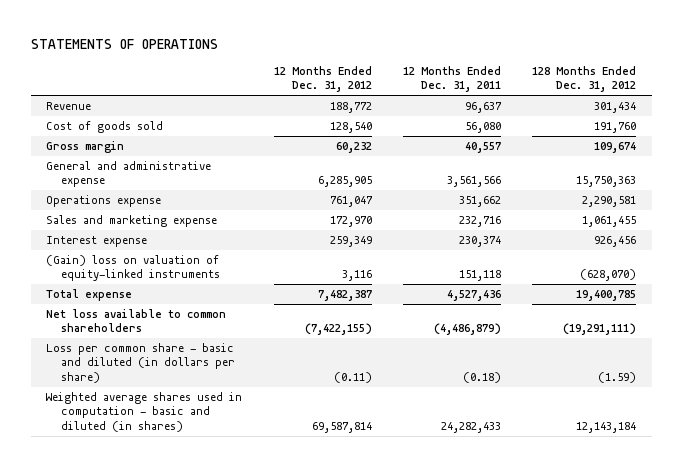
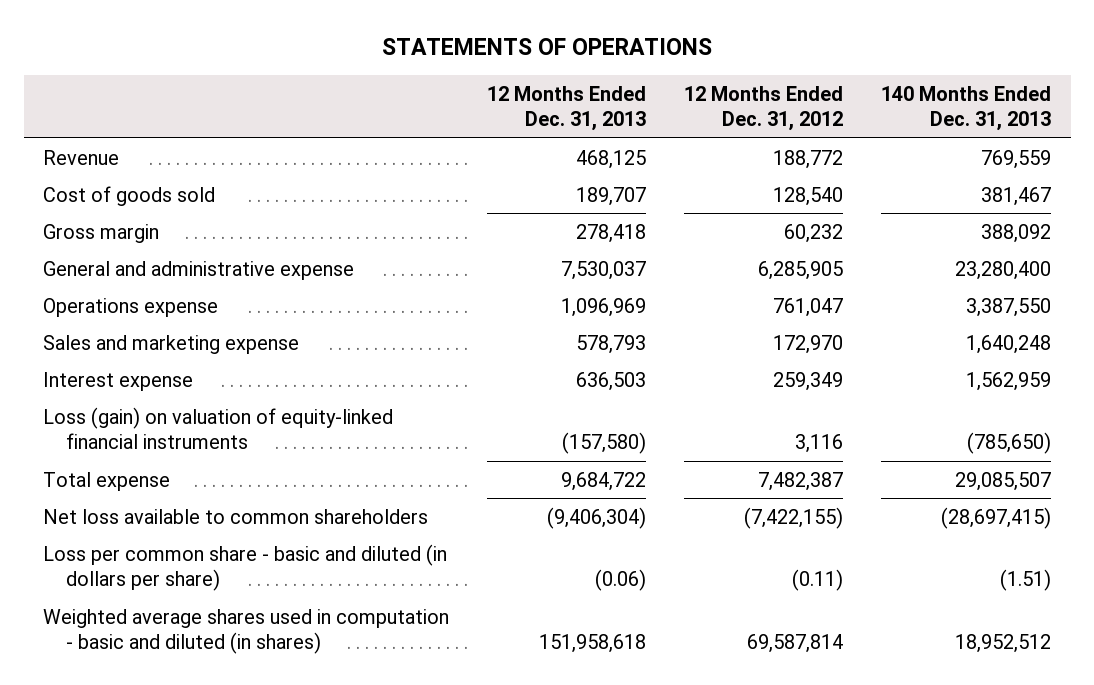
[402,65,501,93] 12 Months Ended Dec. 31, 2011 -> none
[532,65,637,93] 128 Months Ended Dec. 31, 2012 -> none
none -> [487,85,647,132] 12 Months Ended Dec. 31, 2013
none -> [881,85,1052,132] 140 Months Ended Dec. 31, 2013
[46,255,220,282] (Gain) loss on valuation of equity-linked instruments -> [42,406,393,450] Loss (gain) on valuation of equity-linked financial instruments

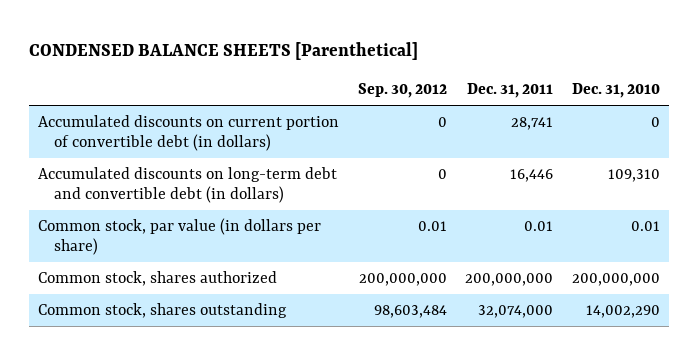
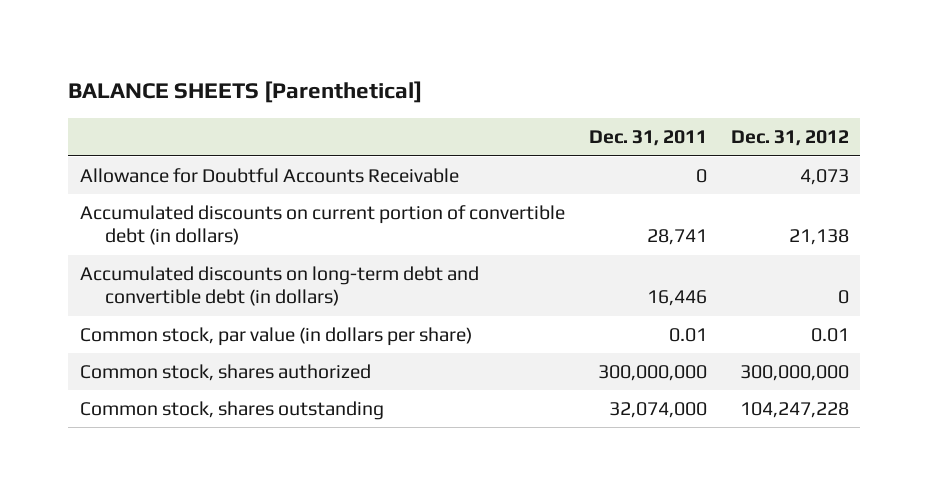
[29,42,419,61] CONDENSED BALANCE SHEETS [Parenthetical] -> [67,81,422,104] BALANCE SHEETS [Parenthetical]
[357,83,447,99] Sep. 30, 2012 -> none
[571,83,660,99] Dec. 31, 2010 -> none
none -> [730,130,849,147] Dec. 31, 2012
none -> [79,168,459,184] Allowance for Doubtful Accounts Receivable
[465,272,554,286] 200,000,000 -> [597,365,707,382] 300,000,000

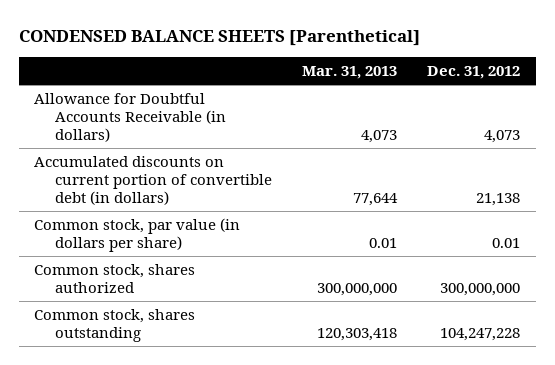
[67,81,422,104] BALANCE SHEETS [Parenthetical] -> [19,30,421,47] CONDENSED BALANCE SHEETS [Parenthetical]
[588,130,707,147] Dec. 31, 2011 -> none
none -> [302,66,398,80] Mar. 31, 2013
[79,168,459,184] Allowance for Doubtful Accounts Receivable -> [34,92,226,142] Allowance for Doubtful Accounts Receivable (in dollars)
[79,266,479,307] Accumulated discounts on long-term debt and convertible debt (in dollars) -> none

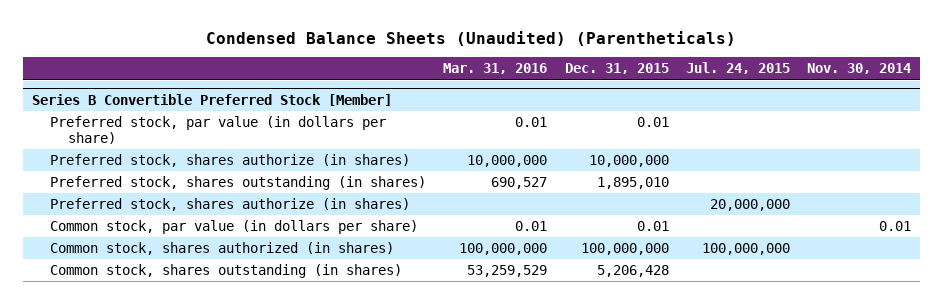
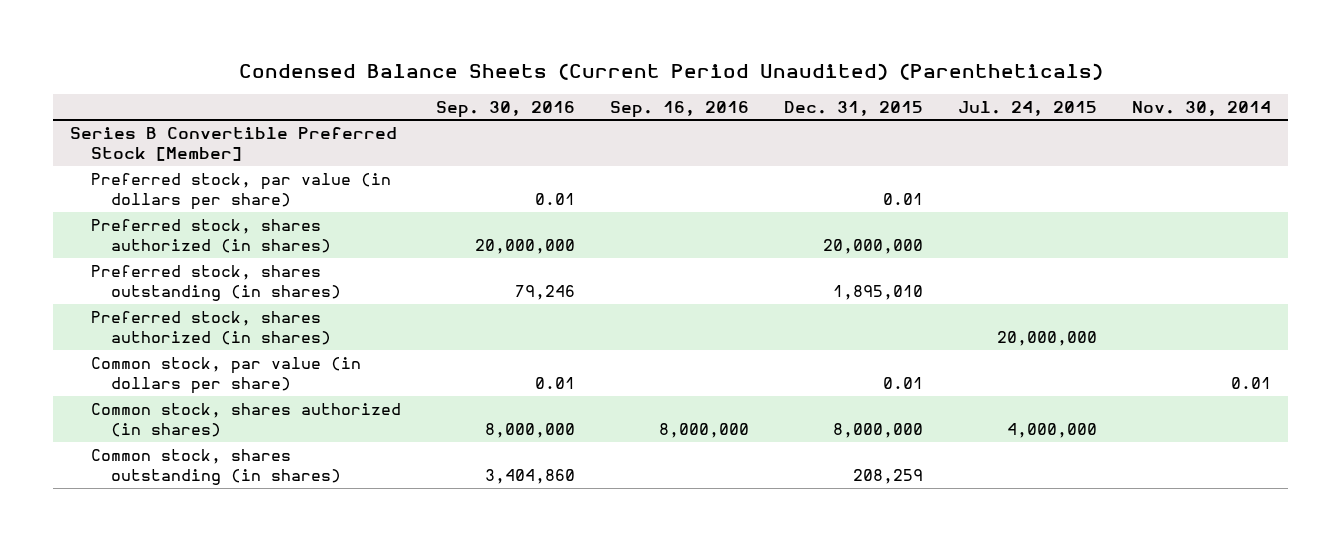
[206,31,737,47] Condensed Balance Sheets (Unaudited) (Parentheticals) -> [238,63,1103,81] Condensed Balance Sheets (Current Period Unaudited) (Parentheticals)
[443,63,548,75] Mar. 31, 2016 -> none
none -> [435,100,575,118] Sep. 30, 2016
none -> [609,100,749,118] Sep. 16, 2016
[50,153,411,167] Preferred stock, shares authorize (in shares) -> [90,218,332,254] Preferred stock, shares authorized (in shares)
[588,154,669,167] 10,000,000 -> [822,239,923,255] 20,000,000
[50,197,411,211] Preferred stock, shares authorize (in shares) -> [90,310,332,346] Preferred stock, shares authorized (in shares)
[580,242,669,255] 100,000,000 -> [832,423,923,439] 8,000,000
[701,242,790,255] 100,000,000 -> [1006,423,1097,439] 4,000,000
[596,264,669,277] 5,206,428 -> [852,469,923,485] 208,259

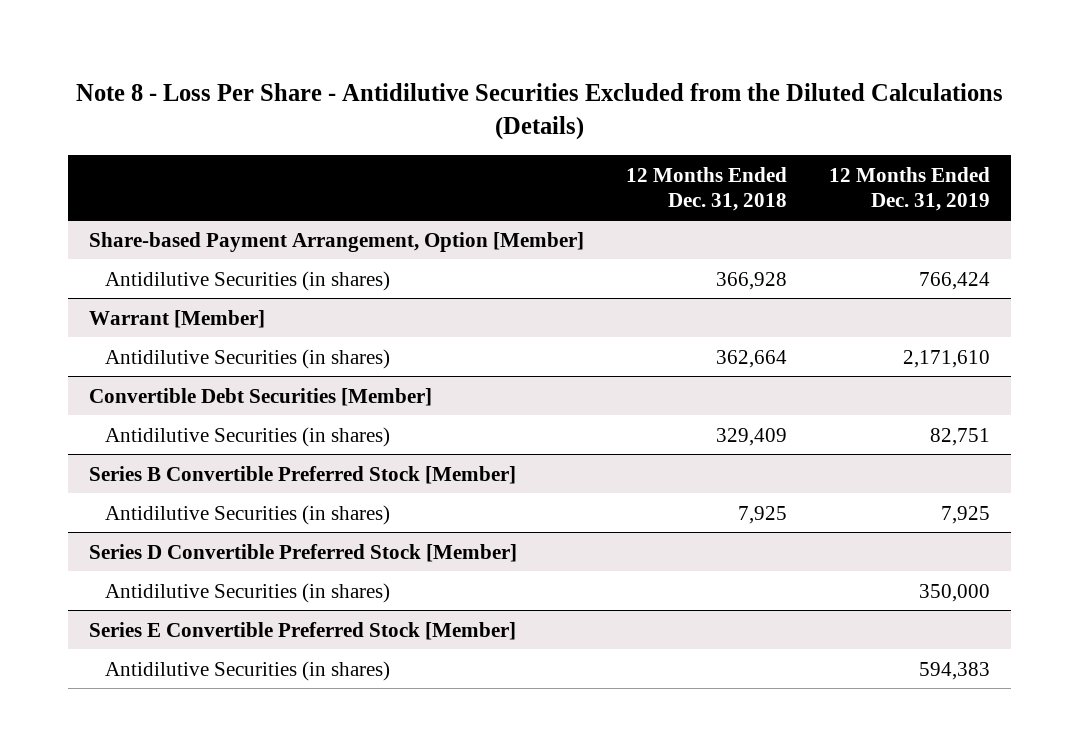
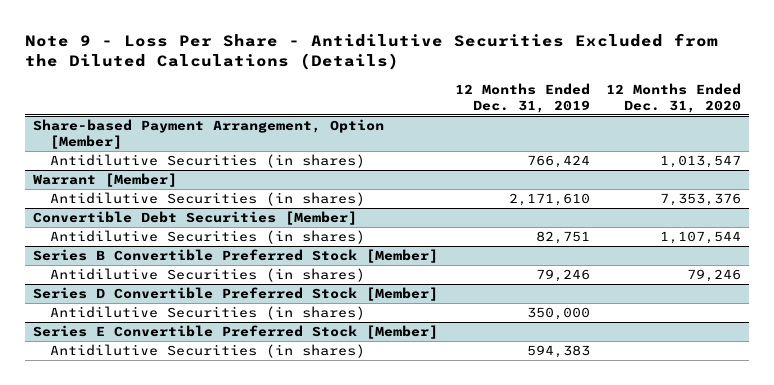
[75,82,1003,140] Note 8 - Loss Per Share - Antidilutive Securities Excluded from the Diluted Calculations (Details) -> [25,32,719,71] Note 9 - Loss Per Share - Antidilutive Securities Excluded from the Diluted Calculations (Details)
[626,166,788,211] 12 Months Ended Dec. 31, 2018 -> none
none -> [605,82,741,113] 12 Months Ended Dec. 31, 2020
[941,505,991,524] 7,925 -> [535,269,590,283] 79,246

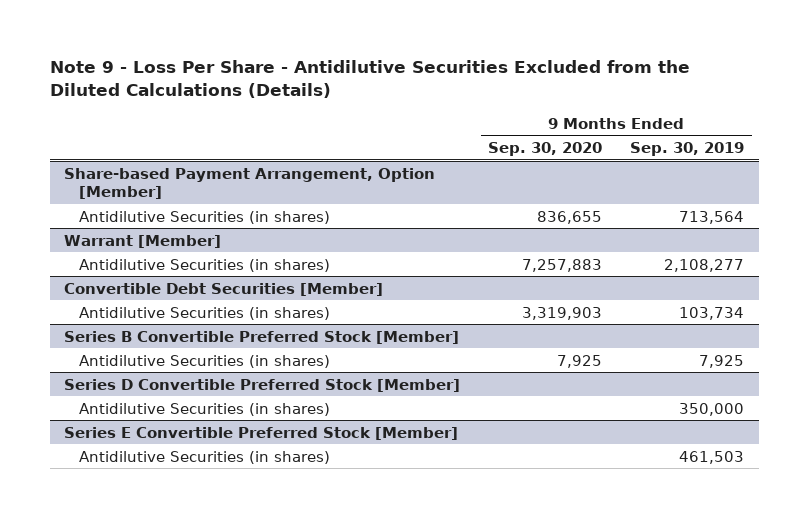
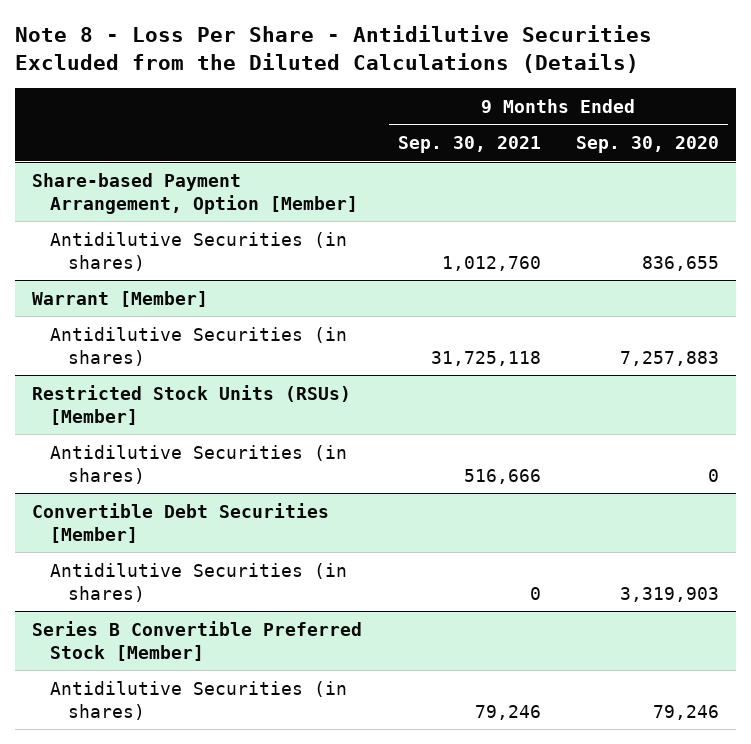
[49,59,690,99] Note 9 - Loss Per Share - Antidilutive Securities Excluded from the Diluted Calculations (Details) -> [14,25,652,74] Note 8 - Loss Per Share - Antidilutive Securities Excluded from the Diluted Calculations (Details)
[630,142,745,157] Sep. 30, 2019 -> none
none -> [397,136,541,154] Sep. 30, 2021
none -> [32,384,352,425] Restricted Stock Units (RSUs) [Member]
none -> [50,444,348,484] Antidilutive Securities (in shares)
[63,378,460,392] Series D Convertible Preferred Stock [Member] -> none
[78,402,330,416] Antidilutive Securities (in shares) -> none
[63,426,458,440] Series E Convertible Preferred Stock [Member] -> none
[78,450,330,464] Antidilutive Securities (in shares) -> none
[557,354,603,368] 7,925 -> [652,704,719,720] 79,246

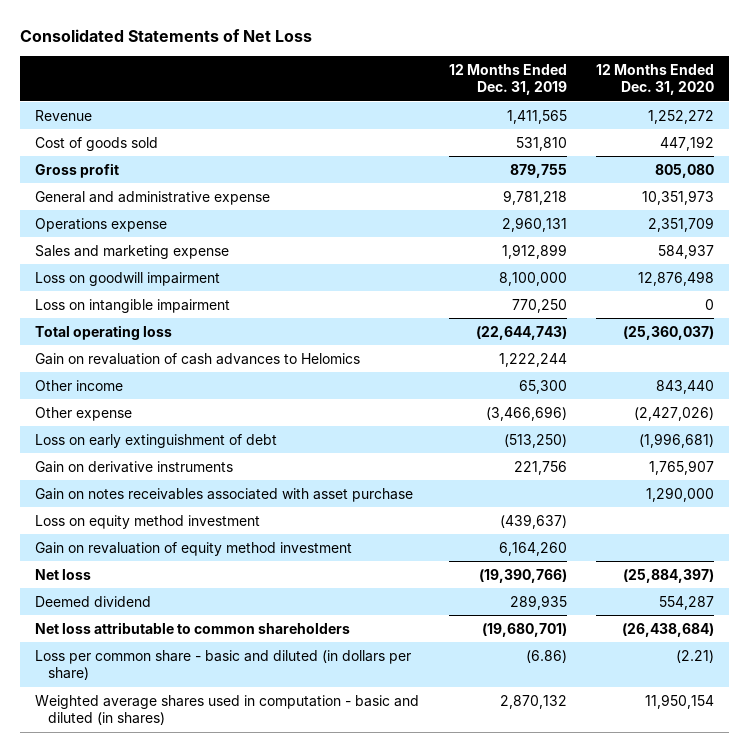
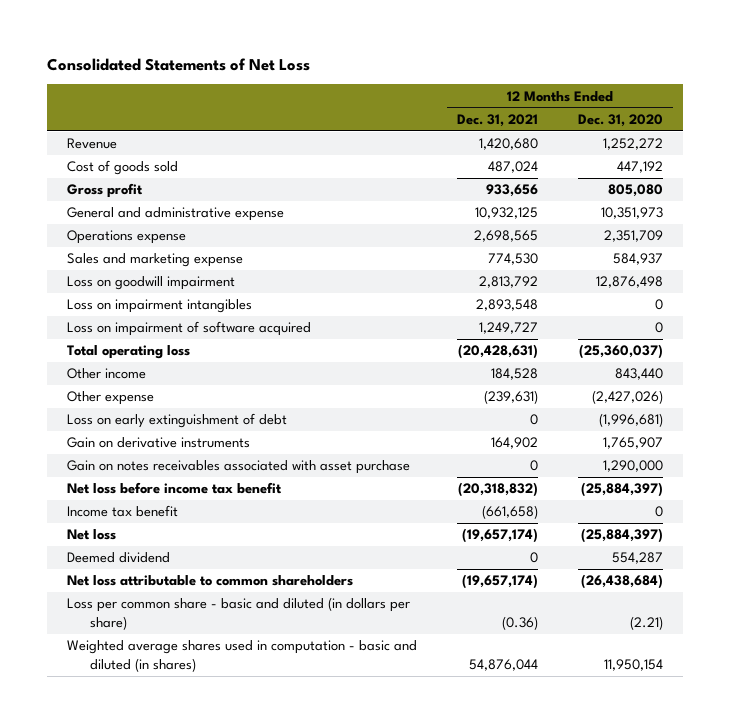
[448,64,567,96] 12 Months Ended Dec. 31, 2019 -> none
none -> [457,114,539,128] Dec. 31, 2021
[35,298,231,313] Loss on intangible impairment -> [67,299,253,314] Loss on impairment intangibles
none -> [67,321,312,337] Loss on impairment of software acquired
[35,352,361,365] Gain on revaluation of cash advances to Helomics -> none
[35,514,261,529] Loss on equity method investment -> none
[35,541,353,556] Gain on revaluation of equity method investment -> none
none -> [67,482,283,495] Net loss before income tax benefit
none -> [67,505,179,518] Income tax benefit

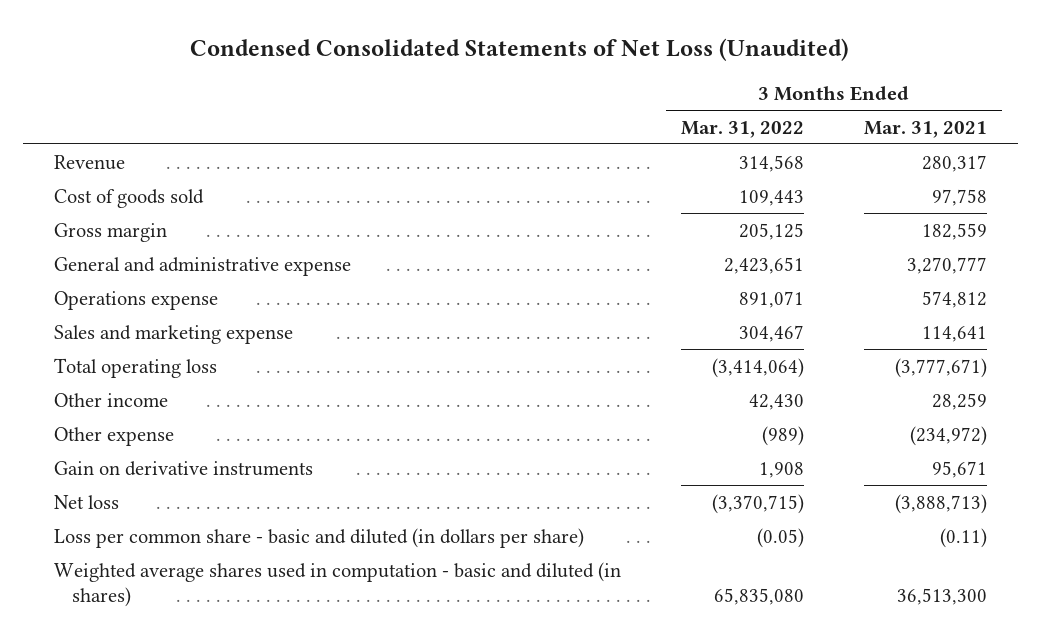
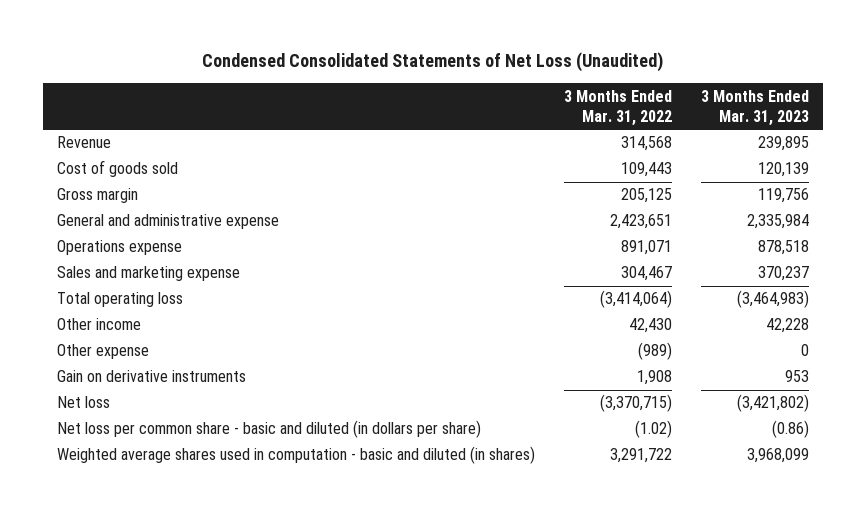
[864,120,988,138] Mar. 31, 2021 -> none
none -> [700,89,809,126] 3 Months Ended Mar. 31, 2023
[53,527,584,548] Loss per common share - basic and diluted (in dollars per share) -> [57,420,482,439] Net loss per common share - basic and diluted (in dollars per share)
[756,527,804,548] (0.05) -> [634,420,672,439] (1.02)
[713,587,804,605] 65,835,080 -> [609,448,672,464] 3,291,722

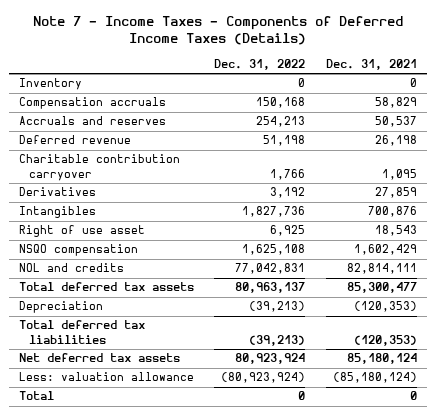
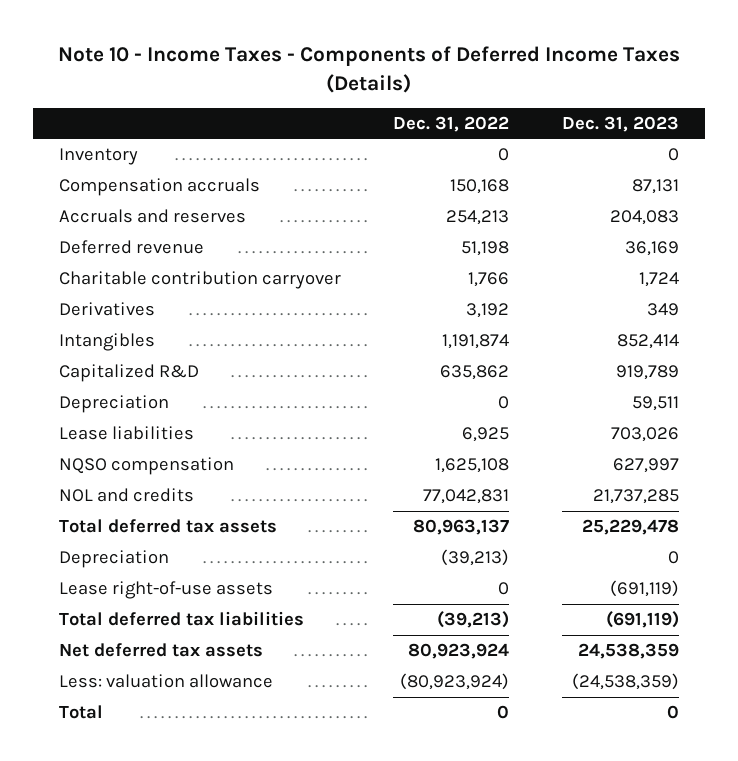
[32,16,403,46] Note 7 - Income Taxes - Components of Deferred Income Taxes (Details) -> [57,46,680,93] Note 10 - Income Taxes - Components of Deferred Income Taxes (Details)
[325,59,417,71] Dec. 31, 2021 -> none
none -> [561,116,679,133] Dec. 31, 2023
[242,206,306,218] 1,827,736 -> [442,334,510,350] 1,191,874
none -> [58,364,199,383] Capitalized R&D
none -> [58,395,169,414] Depreciation
[19,225,146,238] Right of use asset -> [58,426,194,441] Lease liabilities
[19,244,139,257] NSQO compensation -> [58,457,234,476] NQSO compensation
none -> [58,581,273,600] Lease right-of-use assets

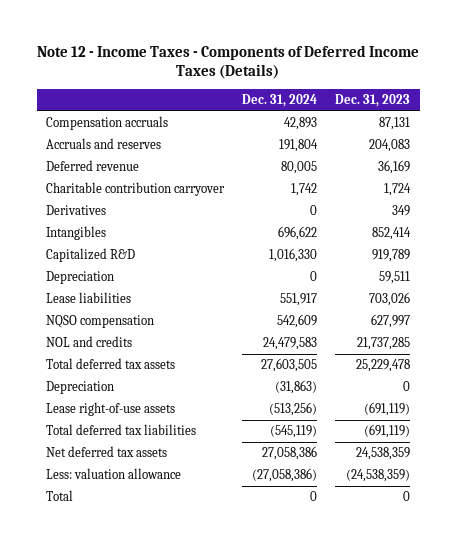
[57,46,680,93] Note 10 - Income Taxes - Components of Deferred Income Taxes (Details) -> [37,44,420,80] Note 12 - Income Taxes - Components of Deferred Income Taxes (Details)
[393,116,510,133] Dec. 31, 2022 -> none
none -> [242,94,318,108] Dec. 31, 2024
[58,148,138,166] Inventory -> none

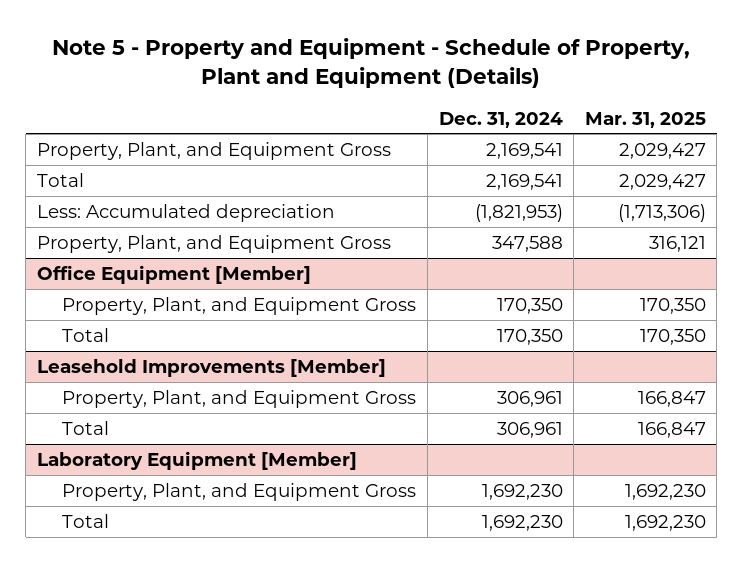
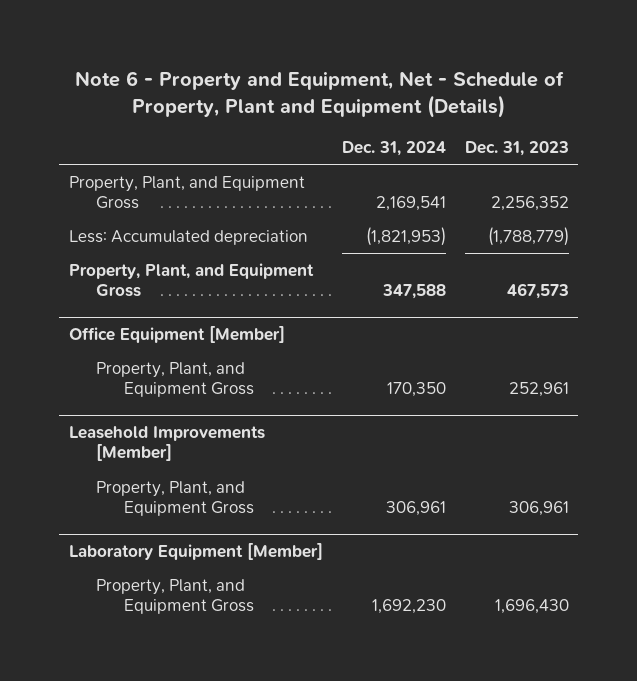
[52,37,691,89] Note 5 - Property and Equipment - Schedule of Property, Plant and Equipment (Details) -> [74,71,564,118] Note 6 - Property and Equipment, Net - Schedule of Property, Plant and Equipment (Details)
[584,111,706,128] Mar. 31, 2025 -> none
none -> [464,141,569,157] Dec. 31, 2023
[36,172,84,187] Total -> none
[62,327,110,342] Total -> none
[62,420,110,435] Total -> none
[62,513,110,528] Total -> none

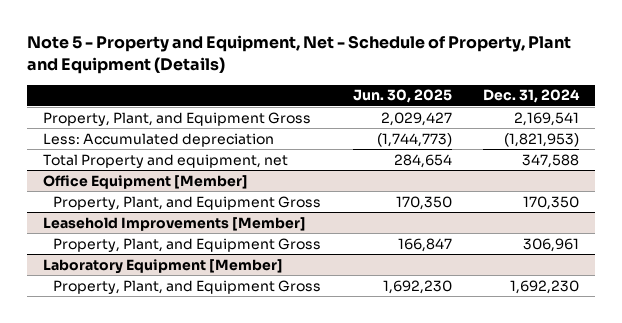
[74,71,564,118] Note 6 - Property and Equipment, Net - Schedule of Property, Plant and Equipment (Details) -> [26,35,571,75] Note 5 - Property and Equipment, Net - Schedule of Property, Plant and Equipment (Details)
[464,141,569,157] Dec. 31, 2023 -> none
none -> [352,89,452,104] Jun. 30, 2025
[68,262,314,298] Property, Plant, and Equipment Gross -> [42,153,288,168] Total Property and equipment, net

